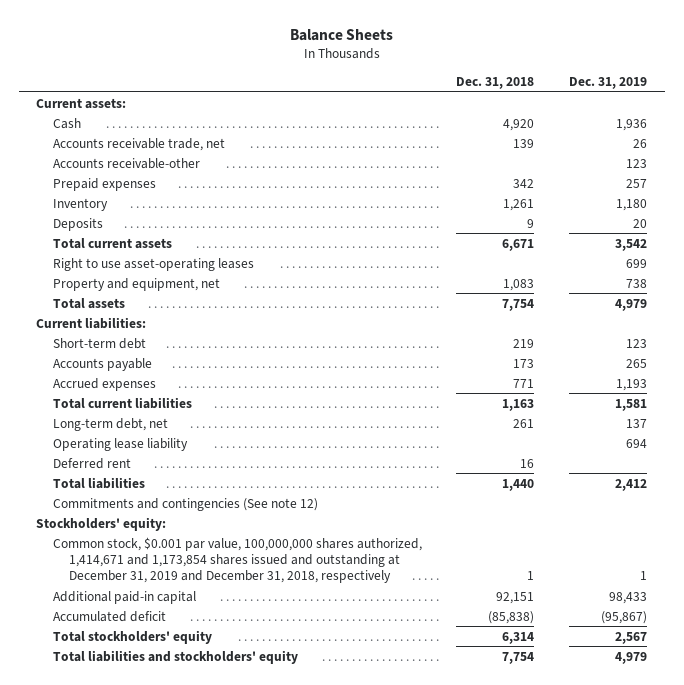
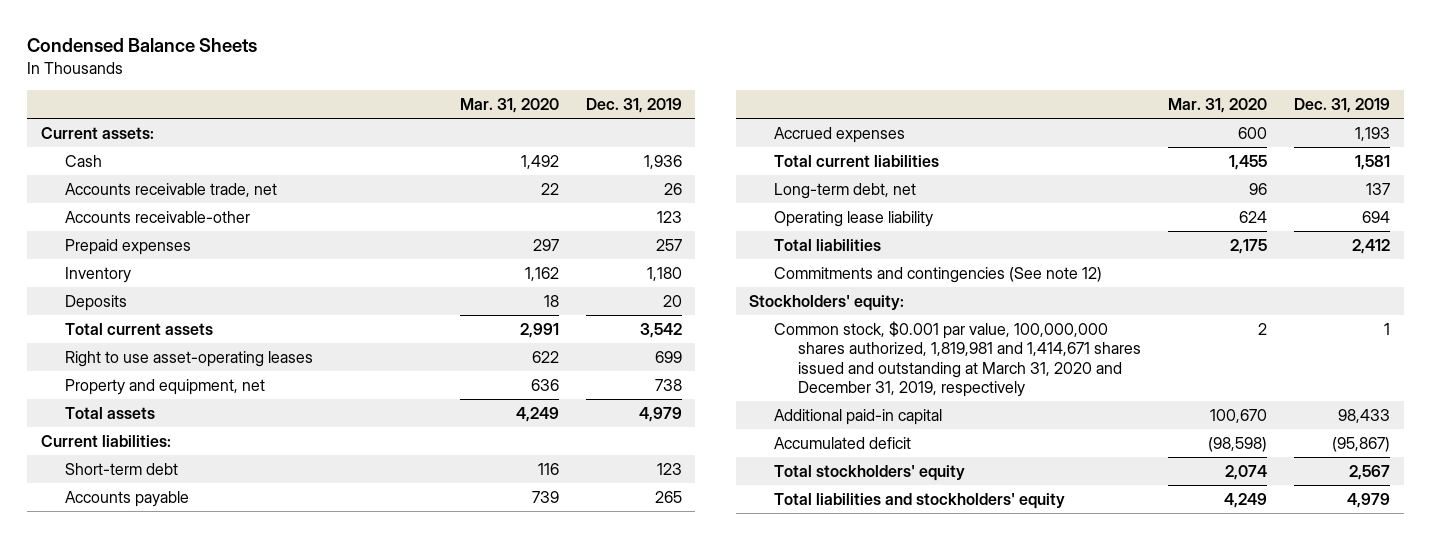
[289,29,393,42] Balance Sheets -> [27,38,258,53] Condensed Balance Sheets
[456,77,535,90] Dec. 31, 2018 -> none
none -> [459,97,559,113] Mar. 31, 2020
[52,457,131,469] Deferred rent -> none
[52,536,422,584] Common stock, $0.001 par value, 100,000,000 shares authorized, 1,414,671 and 1,173,854 shares issued and outstanding at December 31, 2019 and December 31, 2018, respectively -> [773,320,1142,397] Common stock, $0.001 par value, 100,000,000 shares authorized, 1,819,981 and 1,414,671 shares issued and outstanding at March 31, 2020 and December 31, 2019, respectively

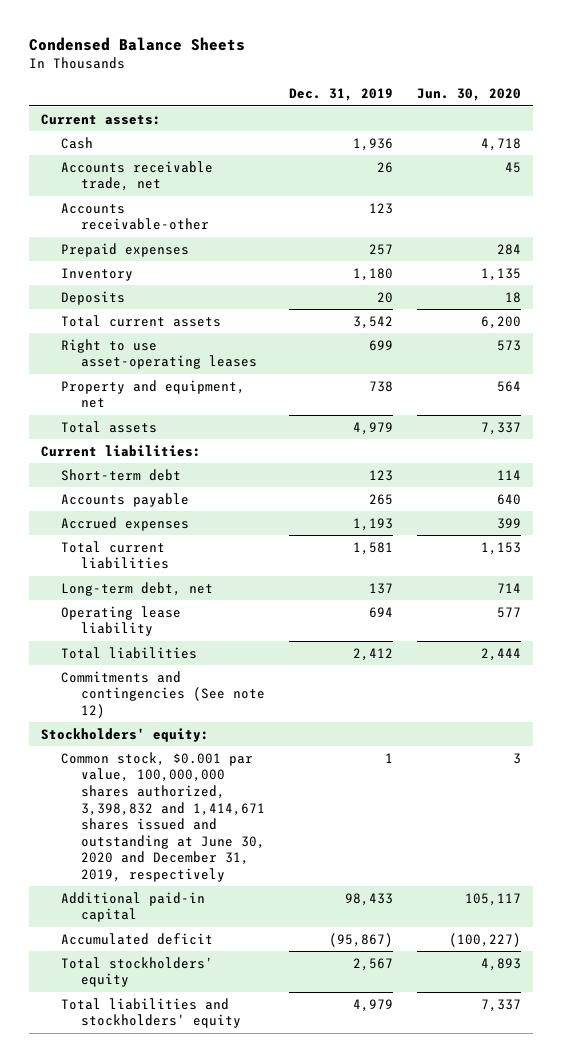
[459,97,559,113] Mar. 31, 2020 -> none
none -> [417,88,522,102] Jun. 30, 2020
[773,320,1142,397] Common stock, $0.001 par value, 100,000,000 shares authorized, 1,819,981 and 1,414,671 shares issued and outstanding at March 31, 2020 and December 31, 2019, respectively -> [60,751,265,882] Common stock, $0.001 par value, 100,000,000 shares authorized, 3,398,832 and 1,414,671 shares issued and outstanding at June 30, 2020 and December 31, 2019, respectively

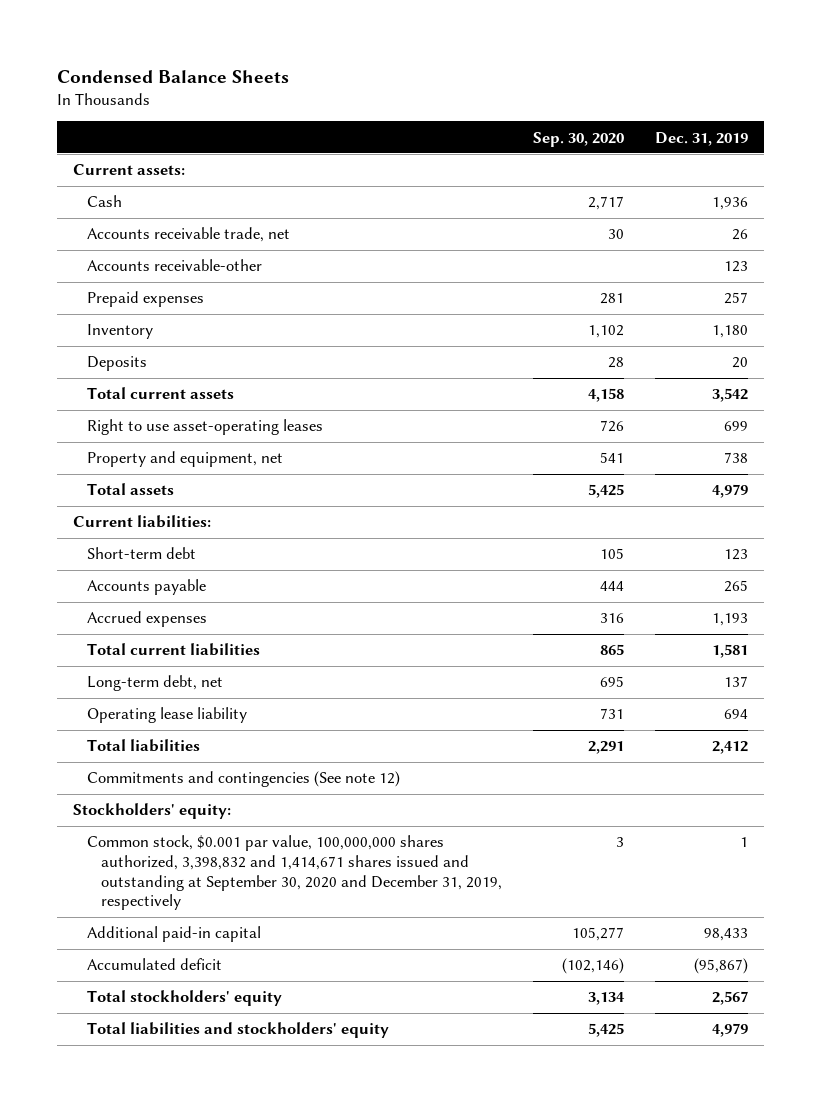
[417,88,522,102] Jun. 30, 2020 -> none
none -> [533,131,625,147] Sep. 30, 2020
[60,751,265,882] Common stock, $0.001 par value, 100,000,000 shares authorized, 3,398,832 and 1,414,671 shares issued and outstanding at June 30, 2020 and December 31, 2019, respectively -> [86,835,503,911] Common stock, $0.001 par value, 100,000,000 shares authorized, 3,398,832 and 1,414,671 shares issued and outstanding at September 30, 2020 and December 31, 2019, respectively

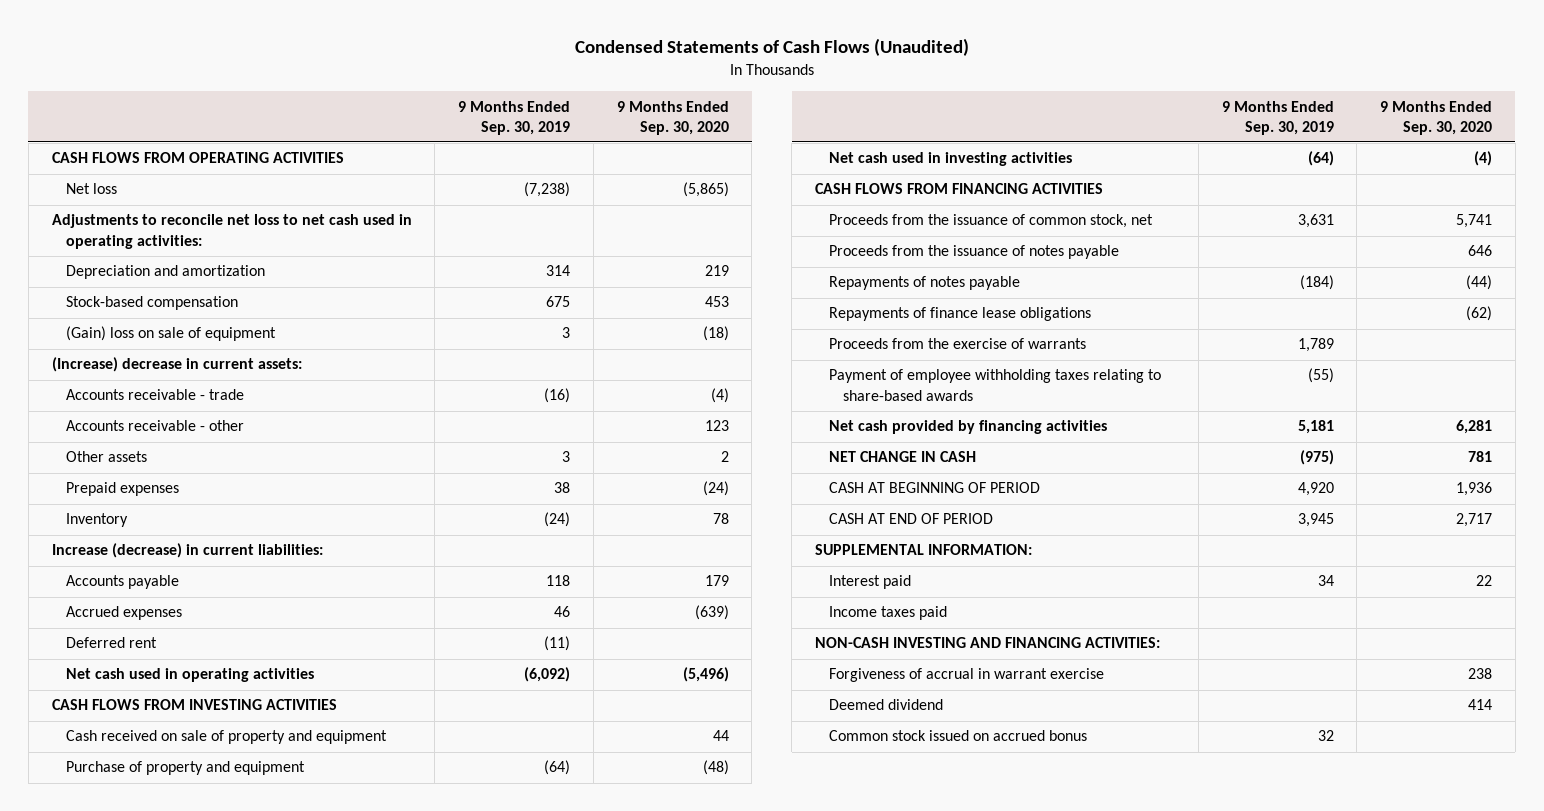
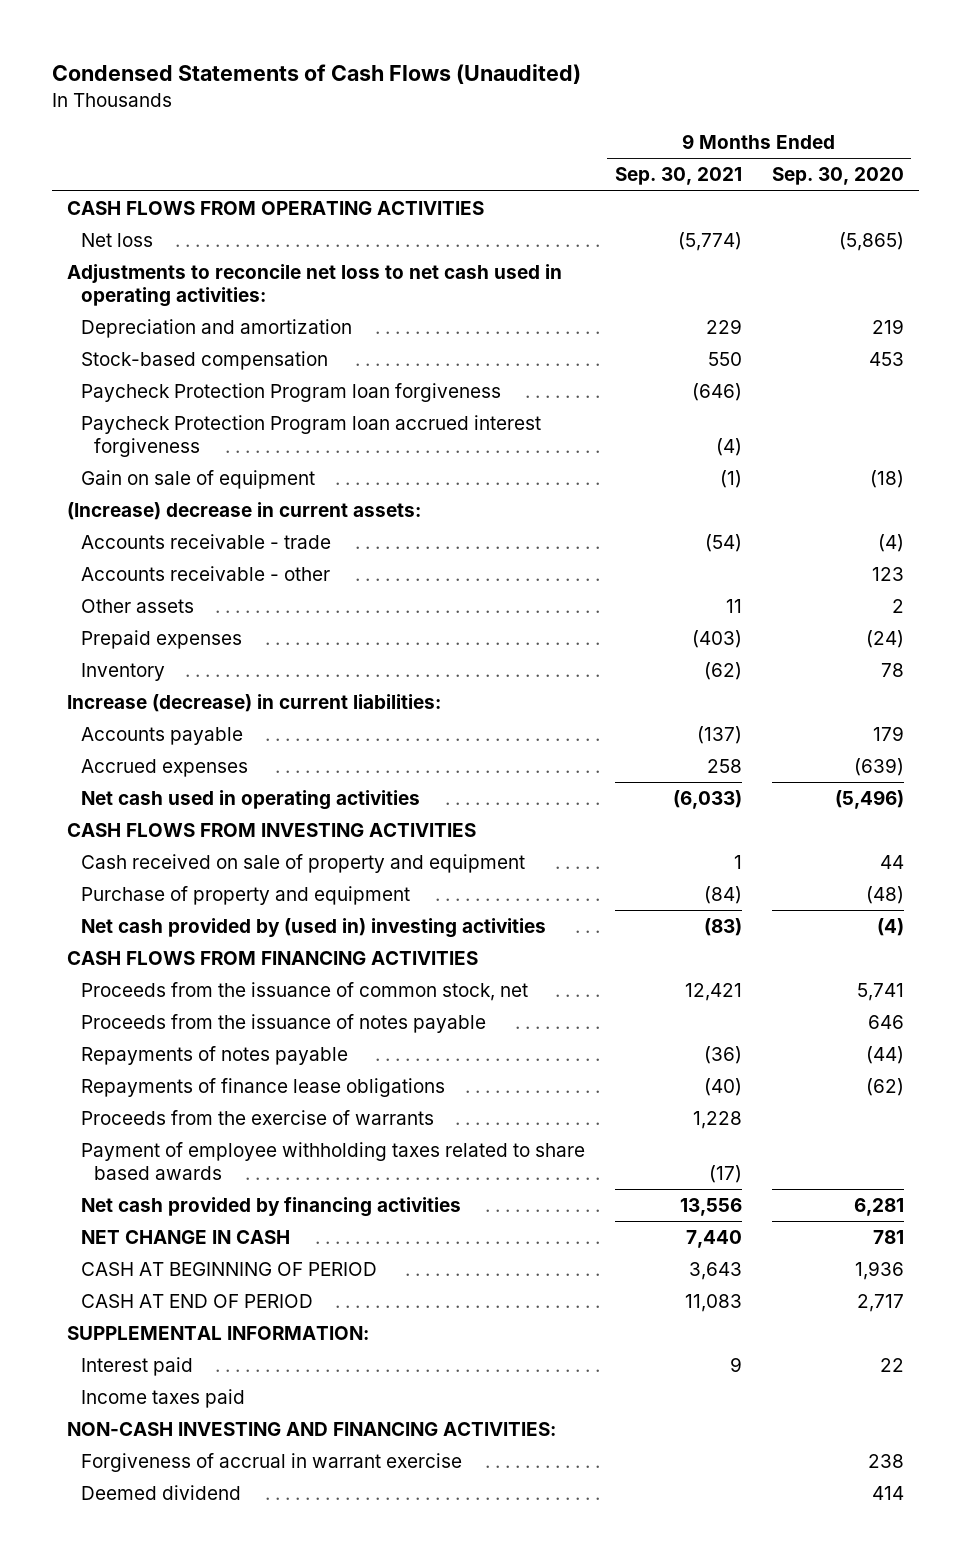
[458,100,571,135] 9 Months Ended Sep. 30, 2019 -> none
none -> [614,167,742,186] Sep. 30, 2021
none -> [80,383,501,403] Paycheck Protection Program loan forgiveness
none -> [80,415,541,457] Paycheck Protection Program loan accrued interest forgiveness
[65,326,276,342] (Gain) loss on sale of equipment -> [80,470,315,490] Gain on sale of equipment
[65,637,157,649] Deferred rent -> none
[829,152,1073,167] Net cash used in investing activities -> [80,918,546,939] Net cash provided by (used in) investing activities
[829,369,1162,401] Payment of employee withholding taxes relating to share-based awards -> [80,1142,585,1180] Payment of employee withholding taxes related to share based awards
[829,730,1088,742] Common stock issued on accrued bonus -> none

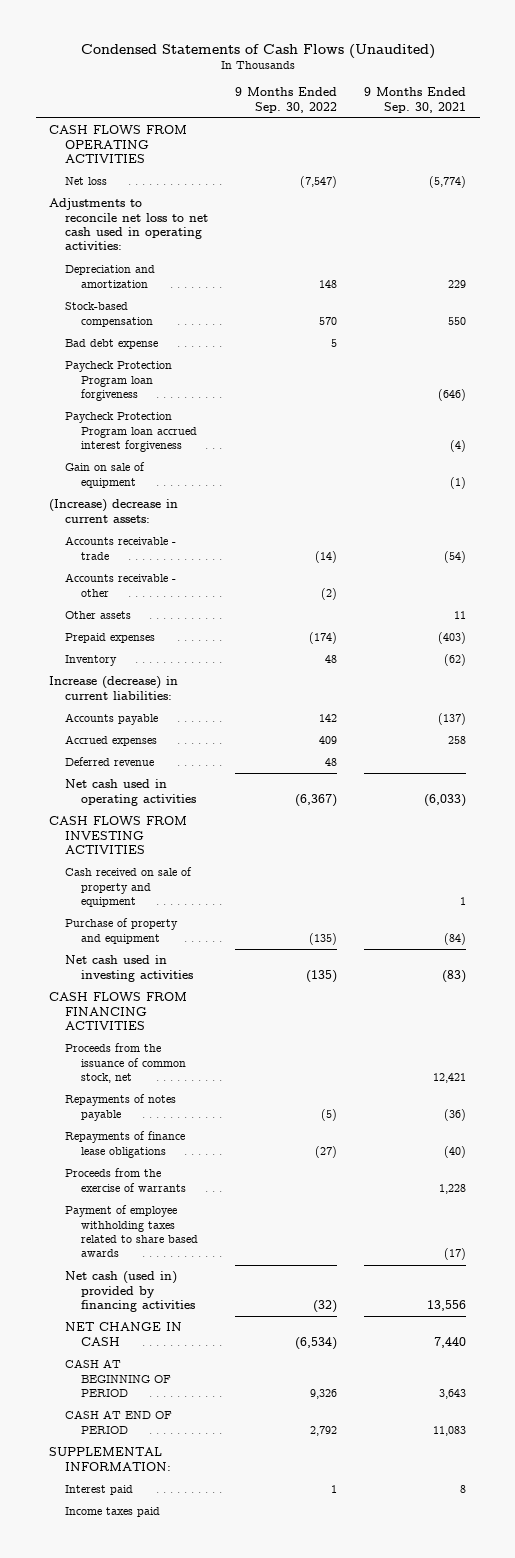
[771,167,904,186] Sep. 30, 2020 -> none
none -> [235,87,338,113] 9 Months Ended Sep. 30, 2022
none -> [65,339,159,350] Bad debt expense
none -> [65,757,155,767] Deferred revenue
[80,918,546,939] Net cash provided by (used in) investing activities -> [65,955,194,982] Net cash used in investing activities
[80,1014,486,1034] Proceeds from the issuance of notes payable -> none
[80,1197,461,1218] Net cash provided by financing activities -> [65,1271,196,1313] Net cash (used in) provided by financing activities
[729,1357,742,1373] 9 -> [460,1485,467,1494] 8
[67,1422,557,1437] NON-CASH INVESTING AND FINANCING ACTIVITIES: -> none
[80,1453,462,1473] Forgiveness of accrual in warrant exercise -> none
[80,1485,241,1501] Deemed dividend -> none

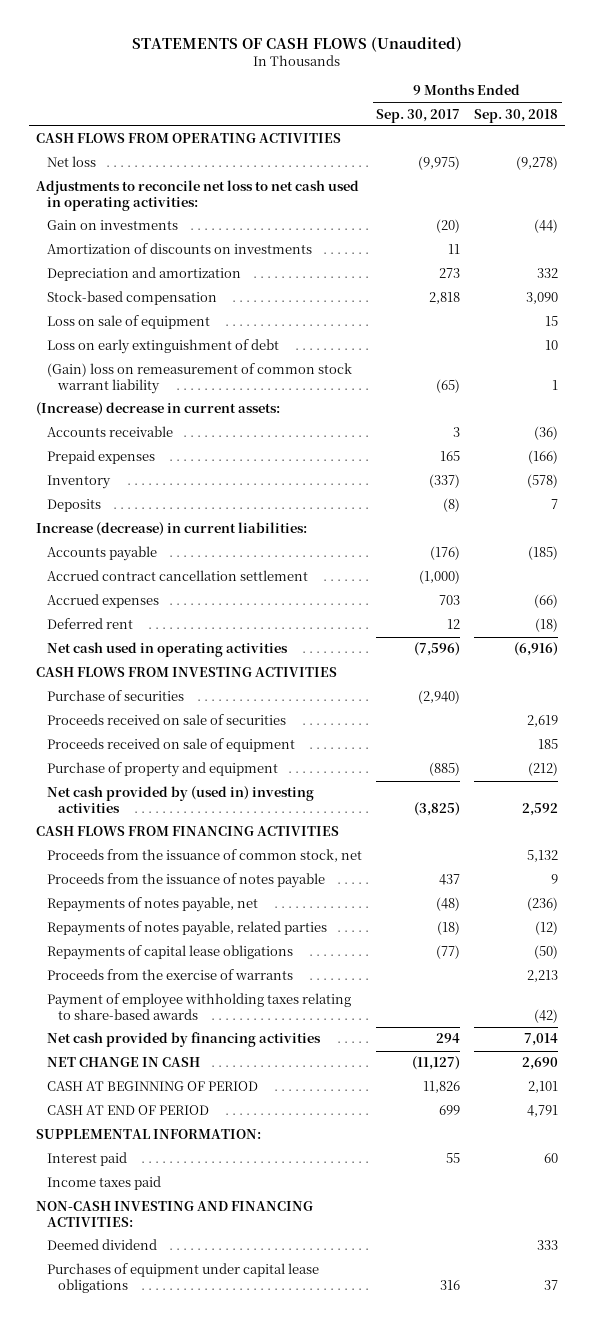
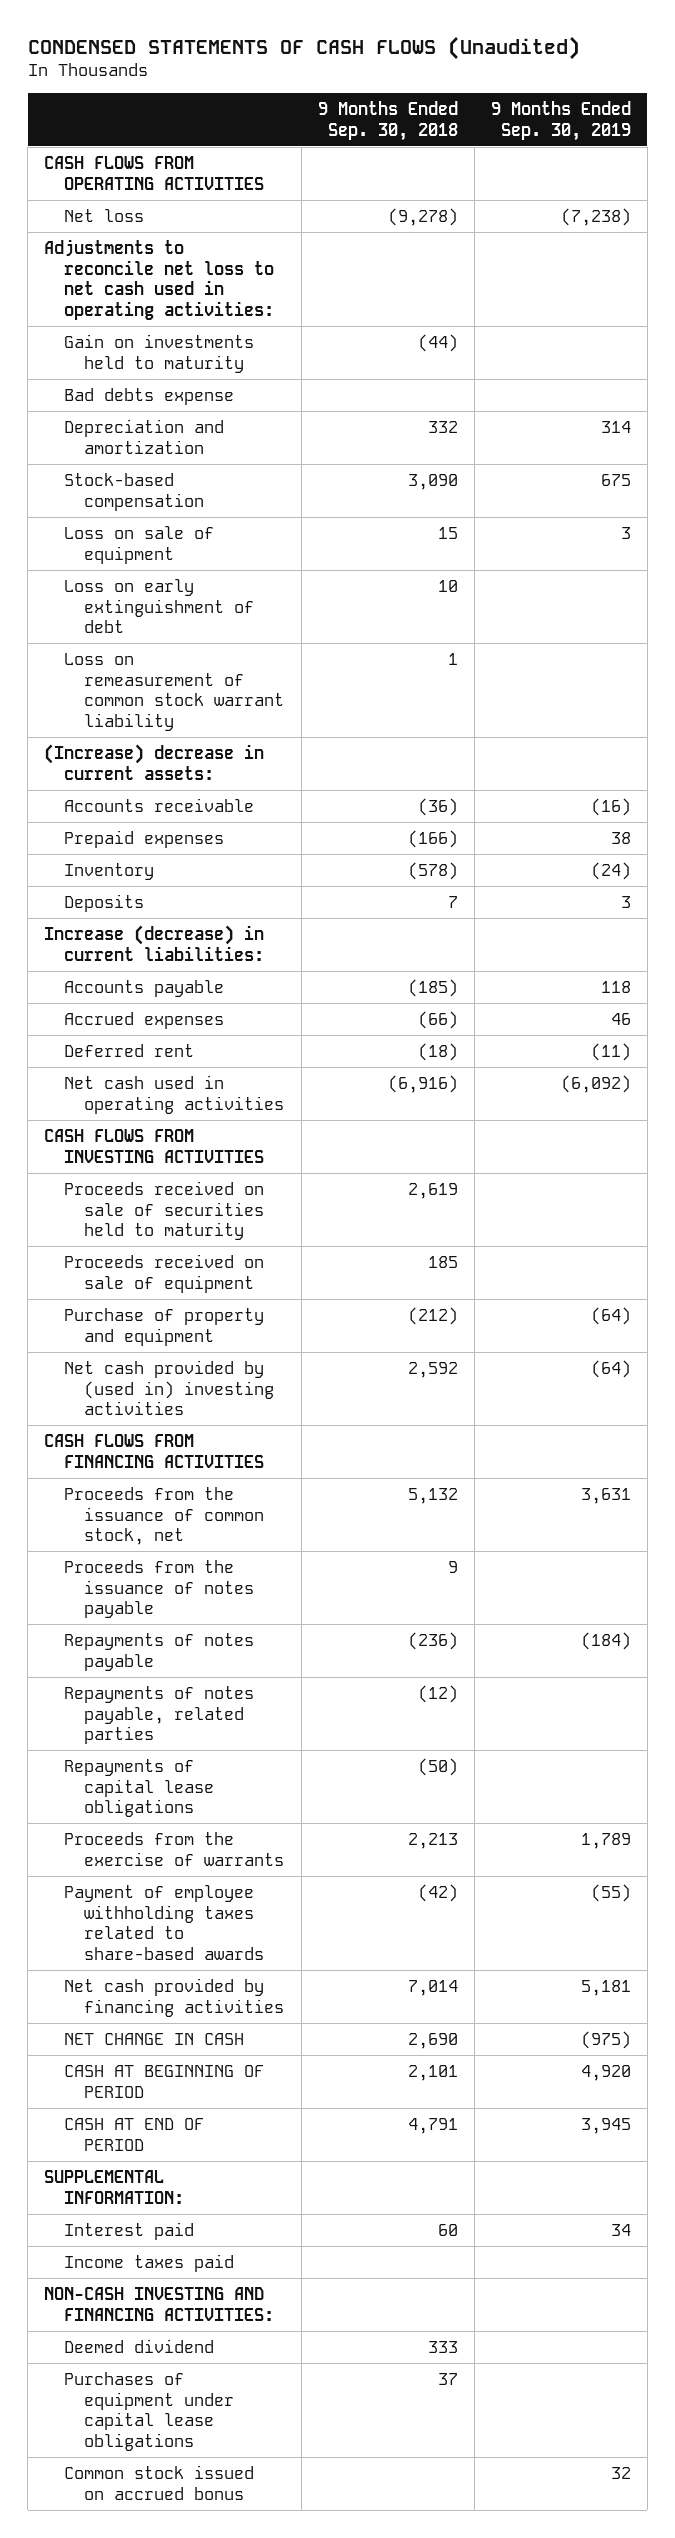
[132,36,463,52] STATEMENTS OF CASH FLOWS (Unaudited) -> [27,35,580,60] CONDENSED STATEMENTS OF CASH FLOWS (Unaudited)
[376,108,461,123] Sep. 30, 2017 -> none
none -> [490,101,631,141] 9 Months Ended Sep. 30, 2019
[47,243,313,255] Amortization of discounts on investments -> none
[47,220,179,231] Gain on investments -> [64,334,255,373] Gain on investments held to maturity
none -> [64,388,235,406] Bad debts expense
[47,363,353,394] (Gain) loss on remeasurement of common stock warrant liability -> [64,653,285,731] Loss on remeasurement of common stock warrant liability
[47,570,309,582] Accrued contract cancellation settlement -> none
[47,690,185,702] Purchase of securities -> none
[47,714,287,726] Proceeds received on sale of securities -> [64,1181,265,1241] Proceeds received on sale of securities held to maturity
[47,897,259,913] Repayments of notes payable, net -> [64,1633,255,1671] Repayments of notes payable
[47,993,352,1020] Payment of employee withholding taxes relating to share-based awards -> [64,1885,265,1960] Payment of employee withholding taxes related to share-based awards
none -> [64,2465,255,2500] Common stock issued on accrued bonus

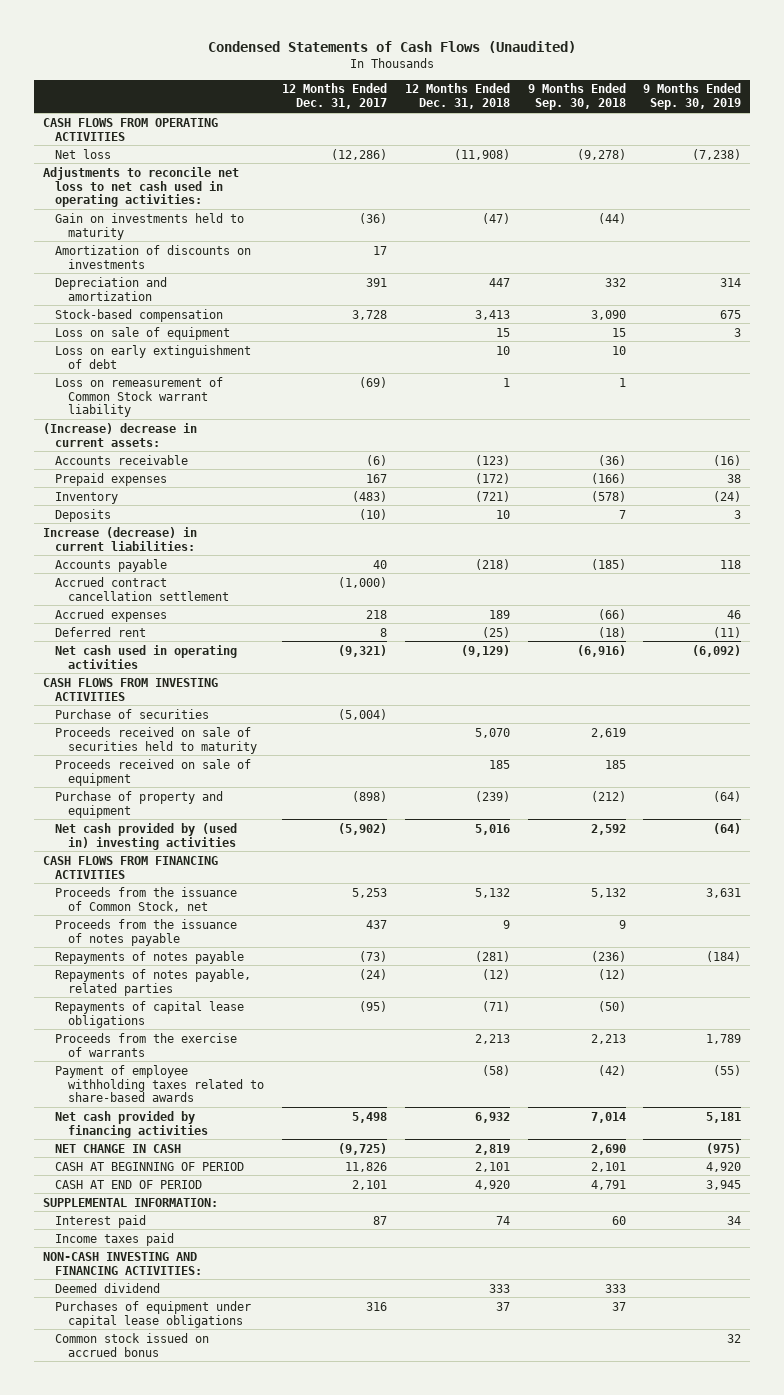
[27,35,580,60] CONDENSED STATEMENTS OF CASH FLOWS (Unaudited) -> [208,41,577,54] Condensed Statements of Cash Flows (Unaudited)
none -> [281,83,387,110] 12 Months Ended Dec. 31, 2017
none -> [404,83,510,110] 12 Months Ended Dec. 31, 2018
[64,388,235,406] Bad debts expense -> none
none -> [55,244,252,269] Amortization of discounts on investments
[64,653,285,731] Loss on remeasurement of common stock warrant liability -> [55,376,224,418] Loss on remeasurement of Common Stock warrant liability
none -> [55,576,230,601] Accrued contract cancellation settlement
none -> [55,708,210,719] Purchase of securities
[64,1487,265,1546] Proceeds from the issuance of common stock, net -> [55,886,238,912] Proceeds from the issuance of Common Stock, net

